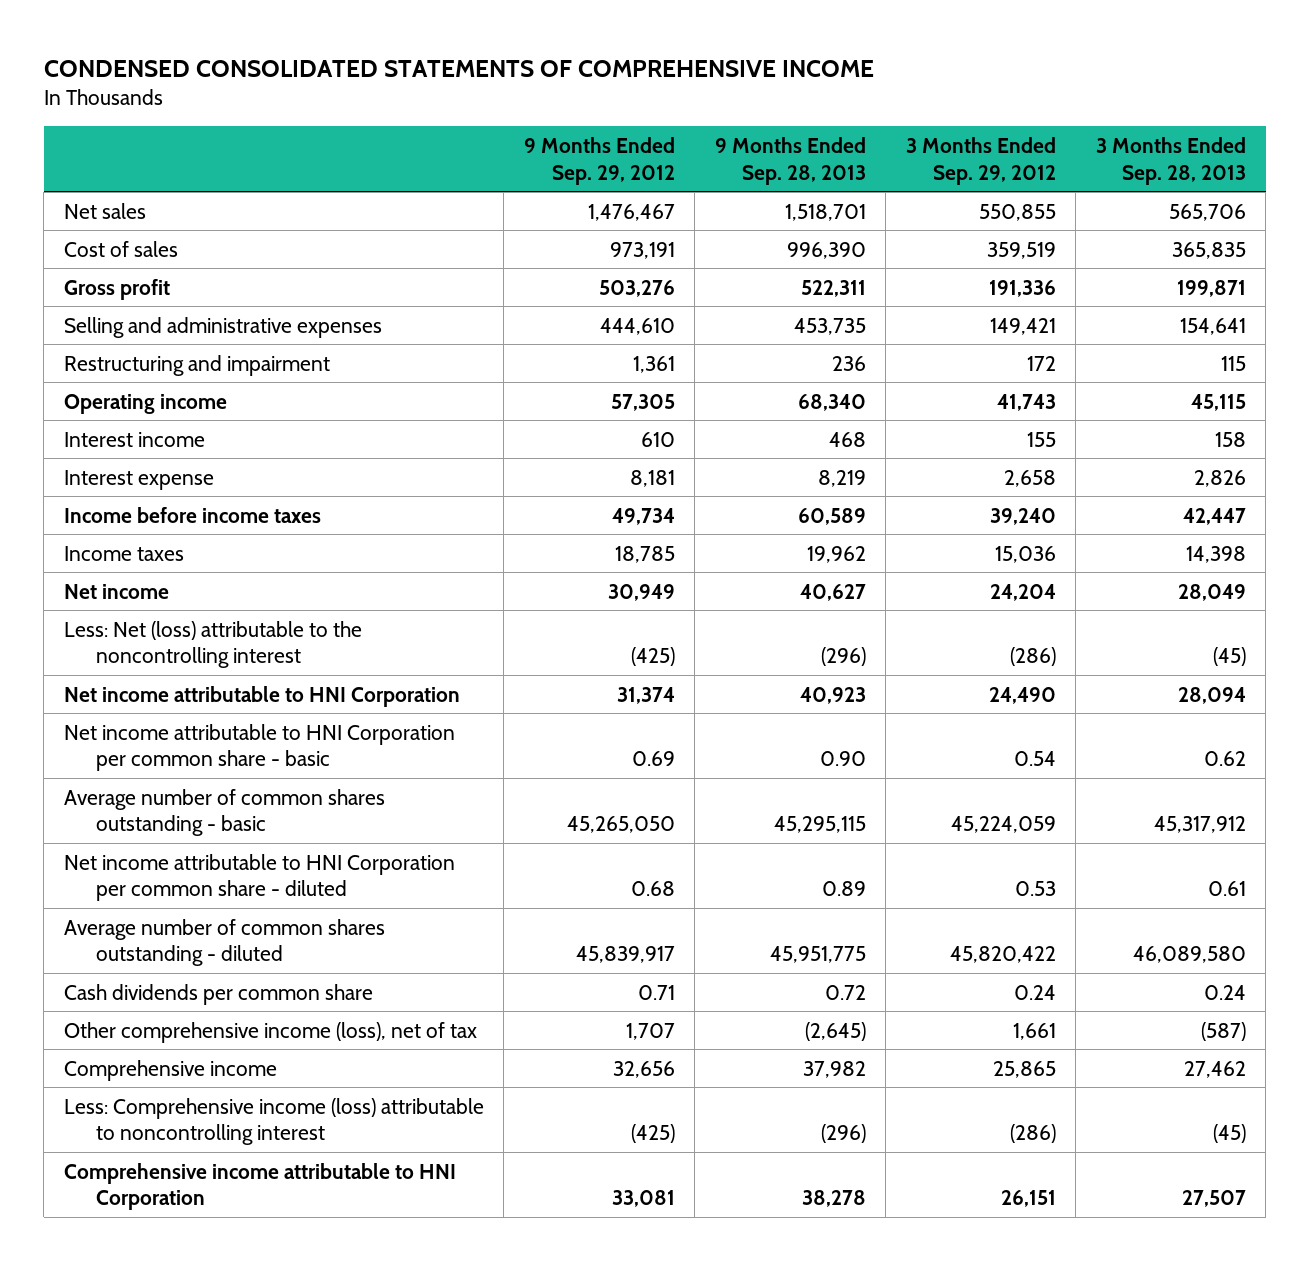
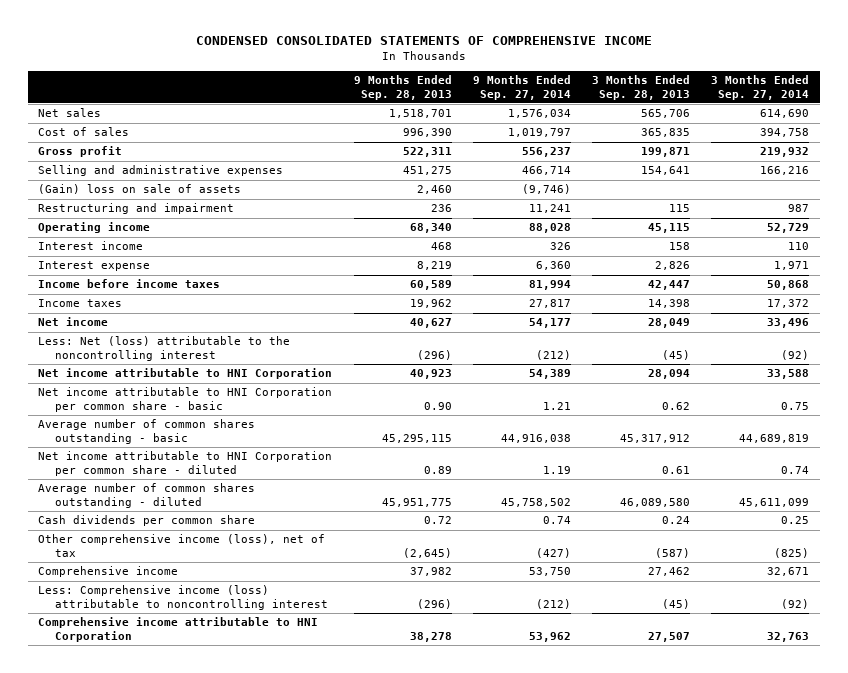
[523,136,675,185] 9 Months Ended Sep. 29, 2012 -> none
[905,136,1056,185] 3 Months Ended Sep. 29, 2012 -> none
none -> [472,75,571,100] 9 Months Ended Sep. 27, 2014
none -> [711,75,810,100] 3 Months Ended Sep. 27, 2014
[793,317,866,335] 453,735 -> [402,166,452,176] 451,275
none -> [38,184,242,195] (Gain) loss on sale of assets

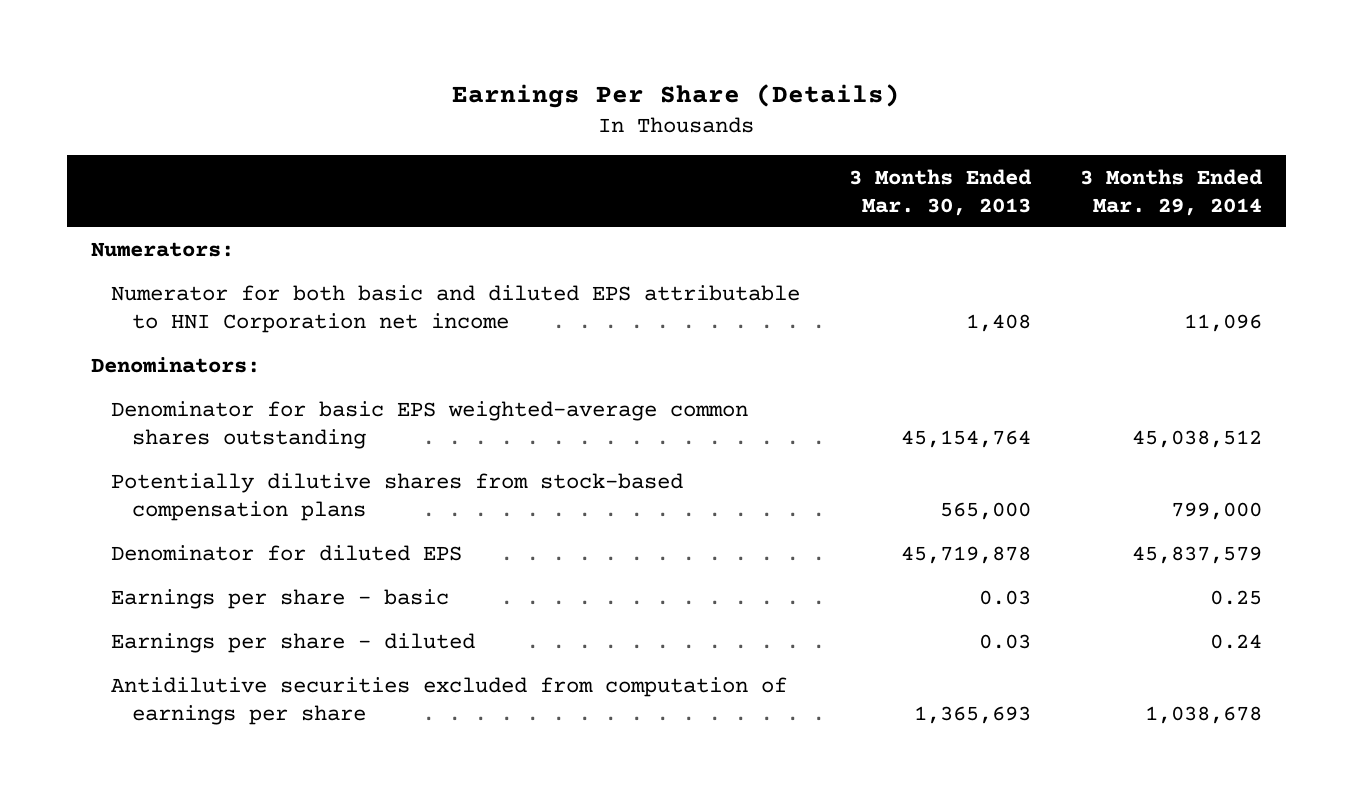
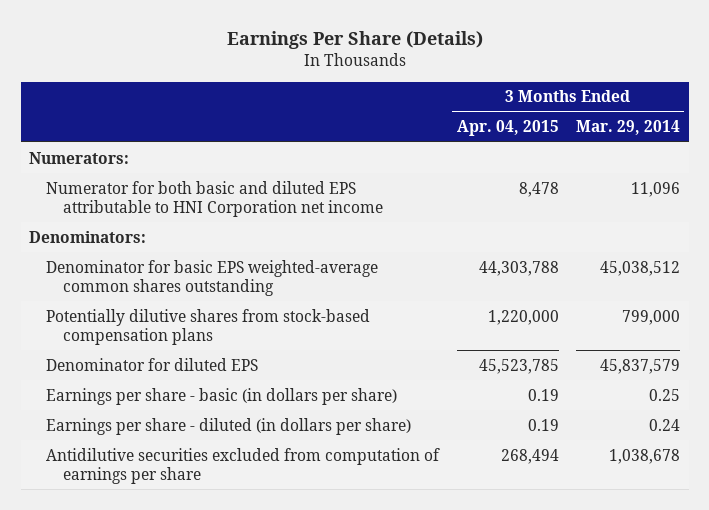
[849,168,1033,216] 3 Months Ended Mar. 30, 2013 -> none
none -> [456,120,559,137] Apr. 04, 2015
[111,589,450,610] Earnings per share - basic -> [46,387,398,405] Earnings per share - basic (in dollars per share)
[111,633,476,654] Earnings per share - diluted -> [46,417,412,435] Earnings per share - diluted (in dollars per share)

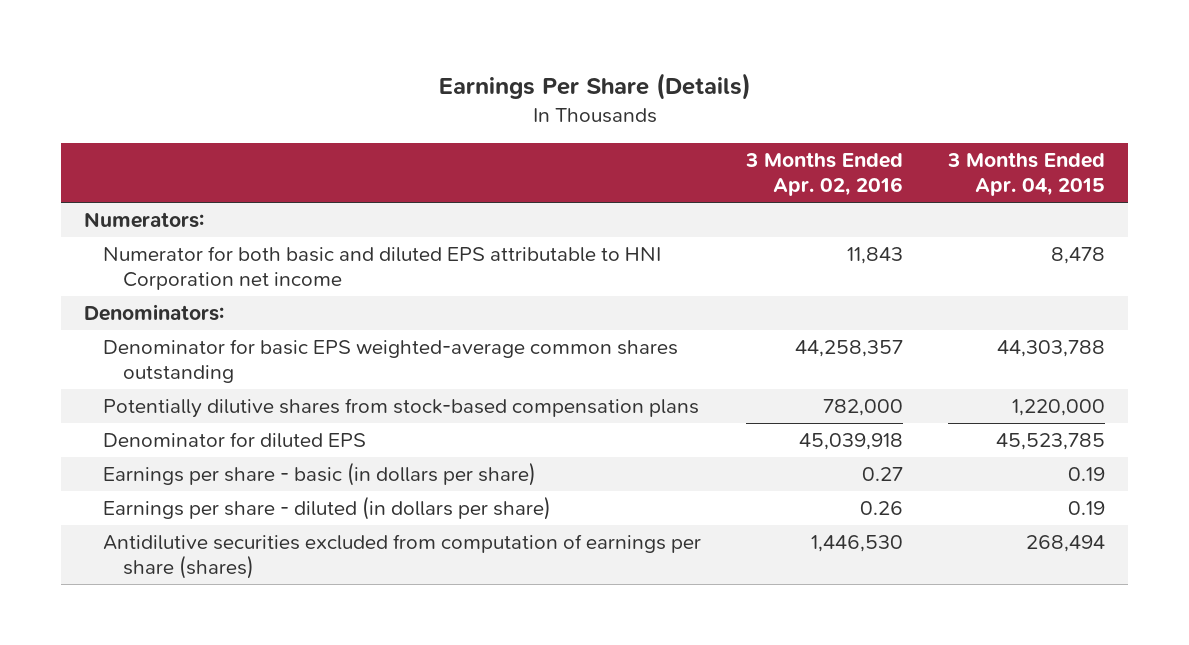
[575,120,680,136] Mar. 29, 2014 -> none
none -> [745,152,904,197] 3 Months Ended Apr. 02, 2016
[46,447,441,484] Antidilutive securities excluded from computation of earnings per share -> [103,534,702,579] Antidilutive securities excluded from computation of earnings per share (shares)

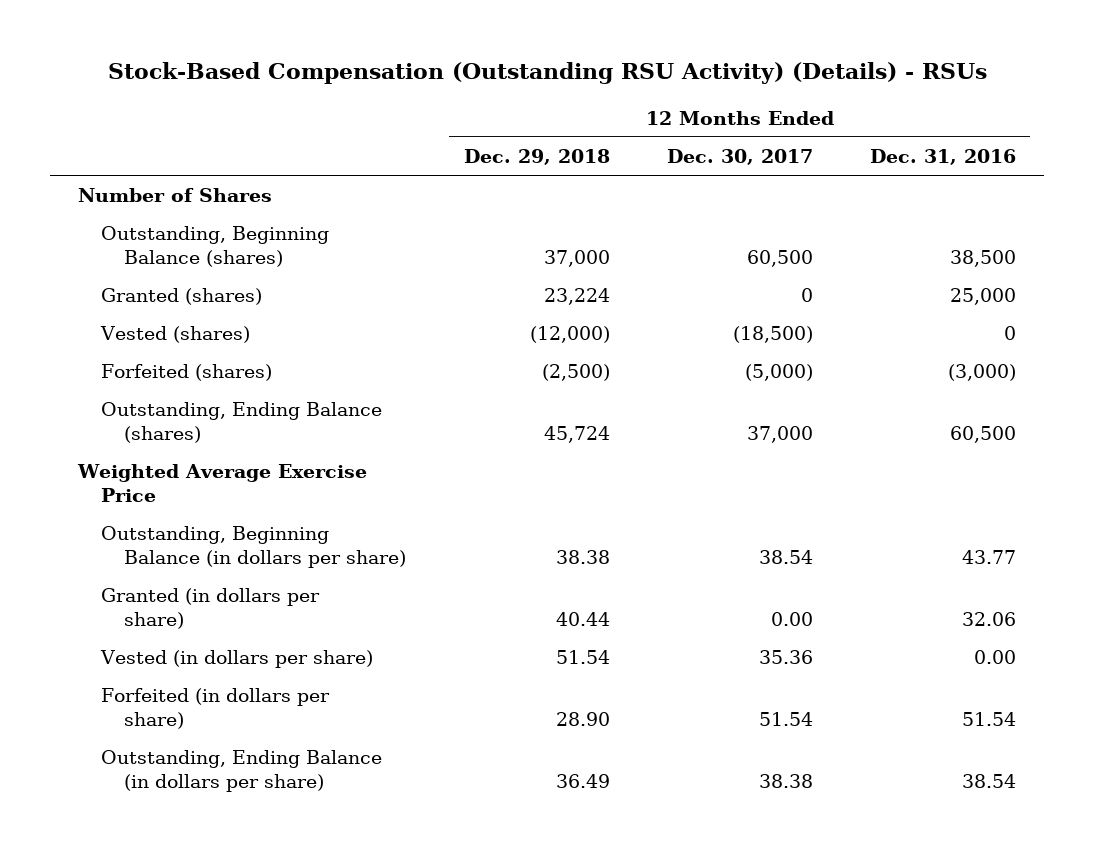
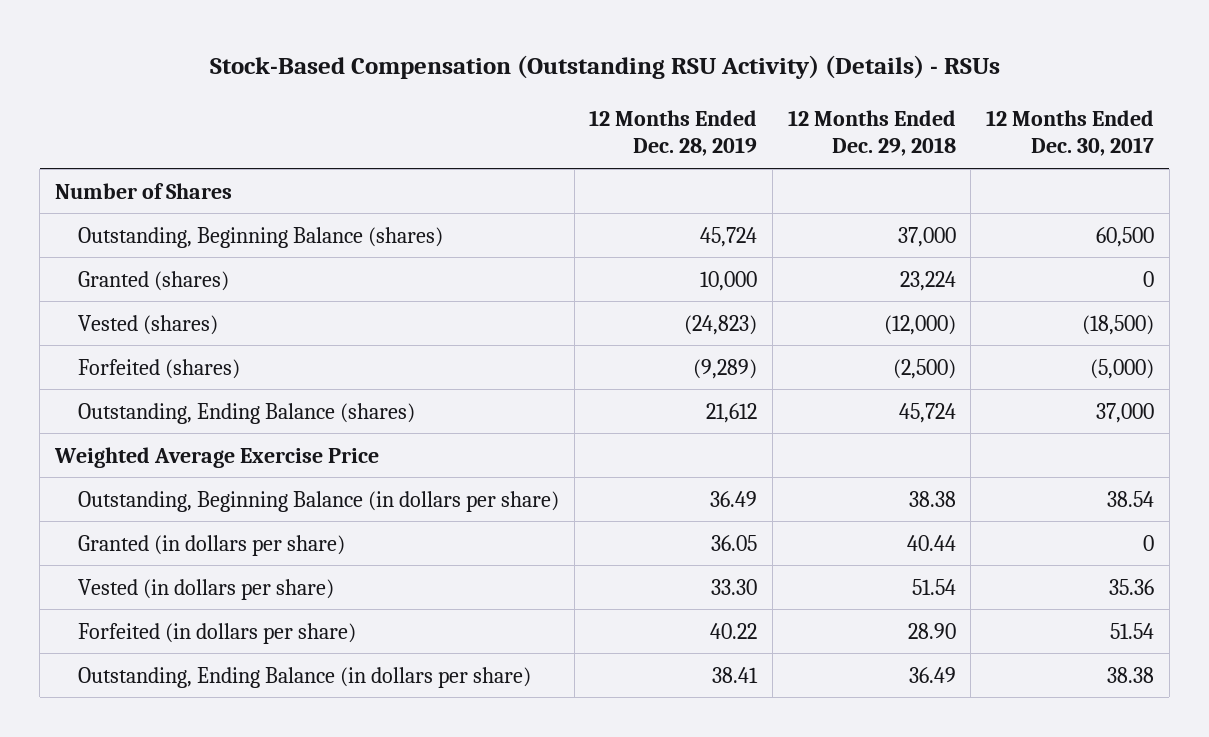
[869,149,1016,166] Dec. 31, 2016 -> none
none -> [589,109,758,157] 12 Months Ended Dec. 28, 2019
[770,612,813,627] 0.00 -> [1143,534,1155,551] 0

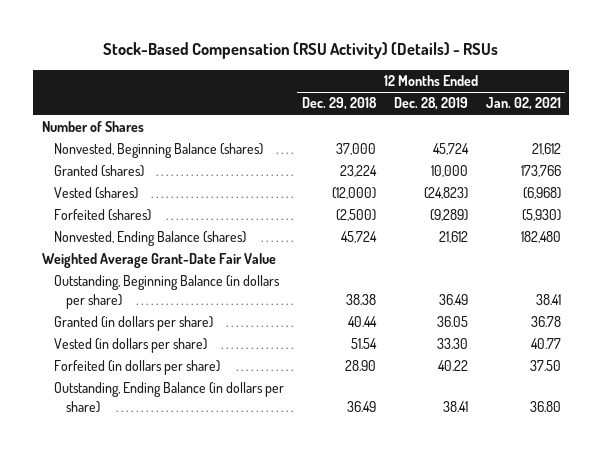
[209,54,1000,79] Stock-Based Compensation (Outstanding RSU Activity) (Details) - RSUs -> [103,42,499,60] Stock-Based Compensation (RSU Activity) (Details) - RSUs
[986,109,1155,157] 12 Months Ended Dec. 30, 2017 -> none
none -> [485,97,561,111] Jan. 02, 2021
[77,226,443,248] Outstanding, Beginning Balance (shares) -> [54,143,264,159] Nonvested, Beginning Balance (shares)
[77,402,415,424] Outstanding, Ending Balance (shares) -> [54,231,247,247] Nonvested, Ending Balance (shares)
[54,446,380,468] Weighted Average Exercise Price -> [42,253,277,269] Weighted Average Grant-Date Fair Value

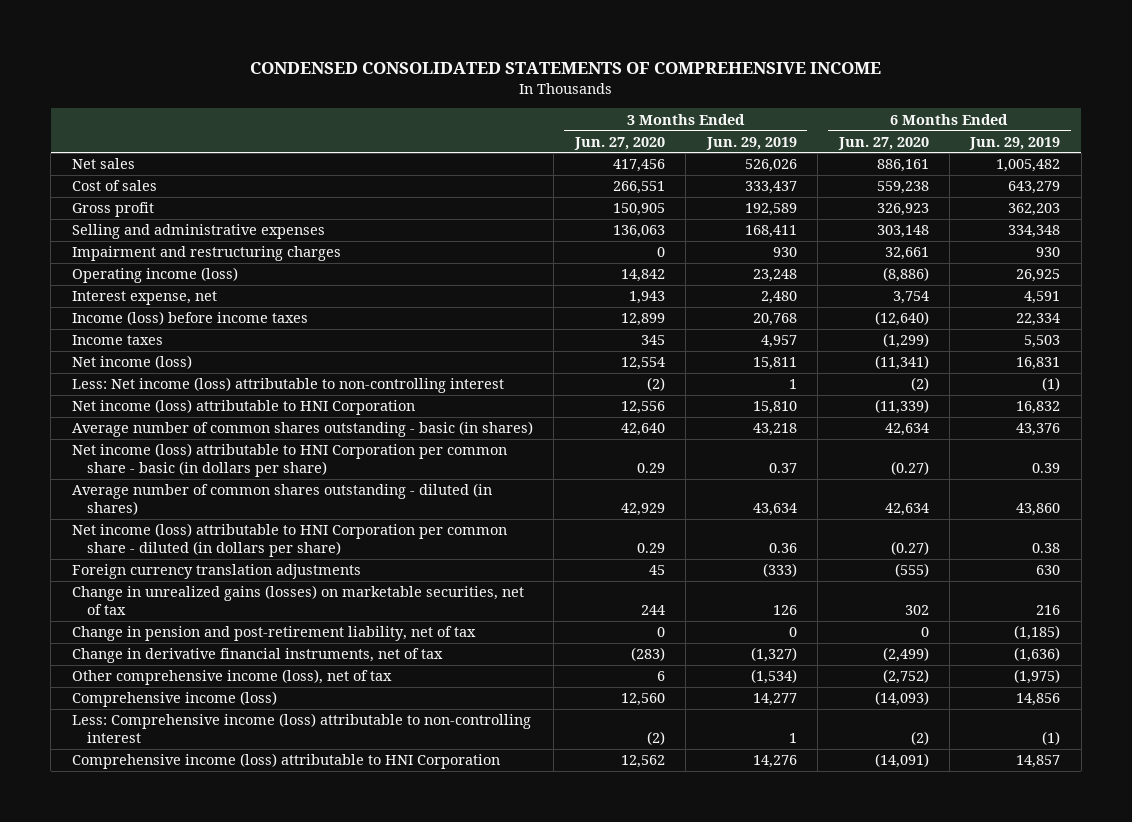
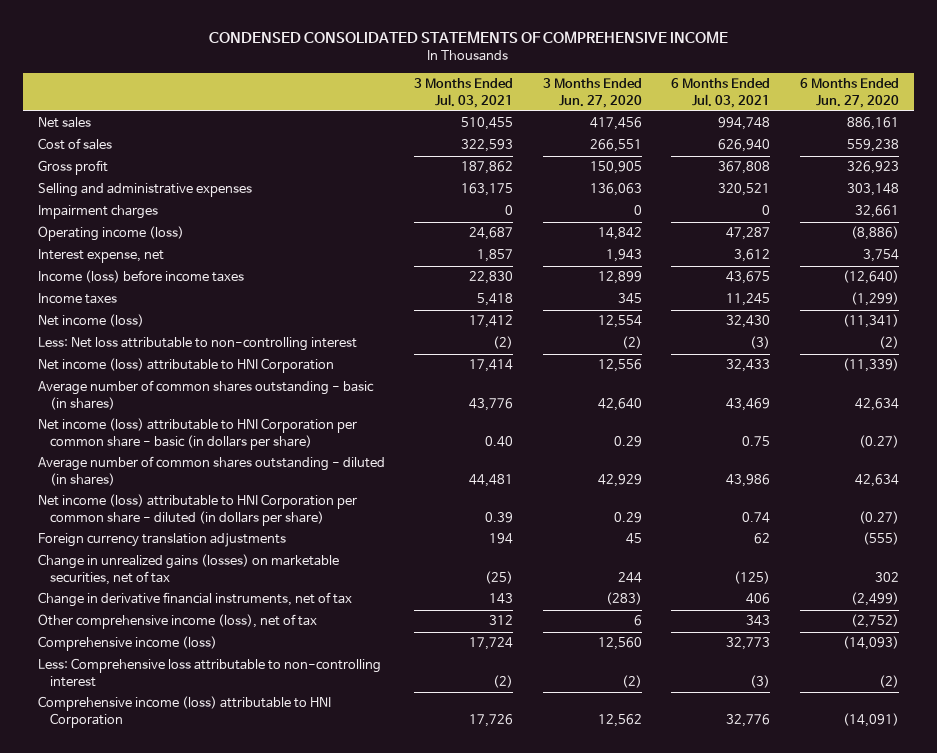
[705,136,797,150] Jun. 29, 2019 -> none
[969,136,1061,150] Jun. 29, 2019 -> none
none -> [414,78,514,108] 3 Months Ended Jul. 03, 2021
none -> [671,78,771,108] 6 Months Ended Jul. 03, 2021
[71,246,341,262] Impairment and restructuring charges -> [37,205,158,220] Impairment charges
[71,377,504,394] Less: Net income (loss) attributable to non-controlling interest -> [37,337,357,352] Less: Net loss attributable to non-controlling interest
[71,626,476,642] Change in pension and post-retirement liability, net of tax -> none
[71,713,531,743] Less: Comprehensive income (loss) attributable to non-controlling interest -> [37,658,381,687] Less: Comprehensive loss attributable to non-controlling interest

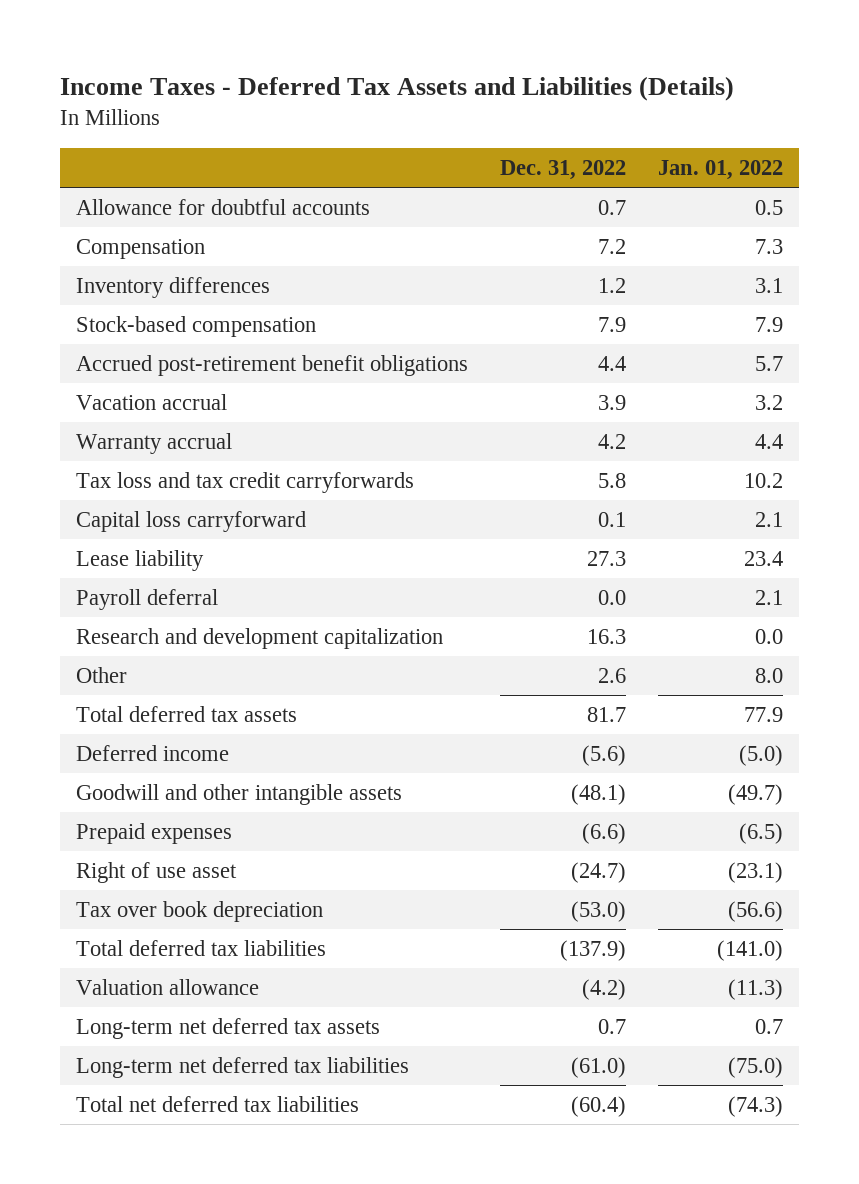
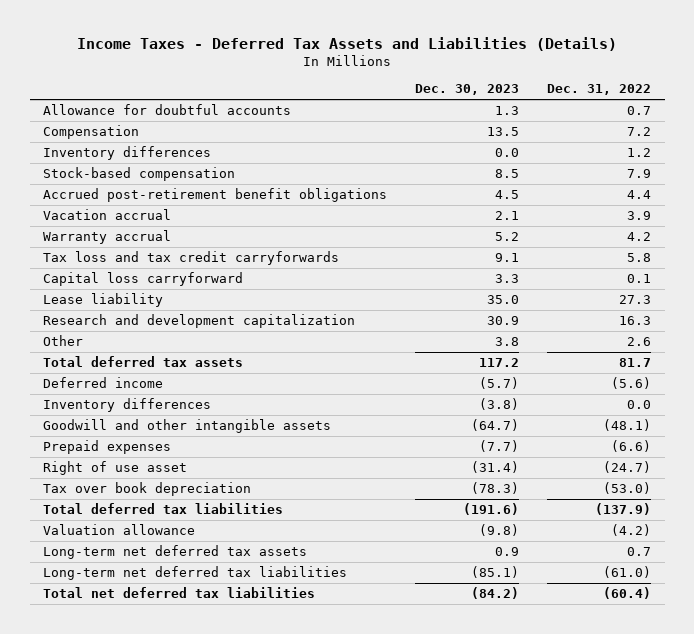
[657,159,783,180] Jan. 01, 2022 -> none
none -> [415,84,520,96] Dec. 30, 2023
[76,589,219,611] Payroll deferral -> none
none -> [43,398,212,413] Inventory differences

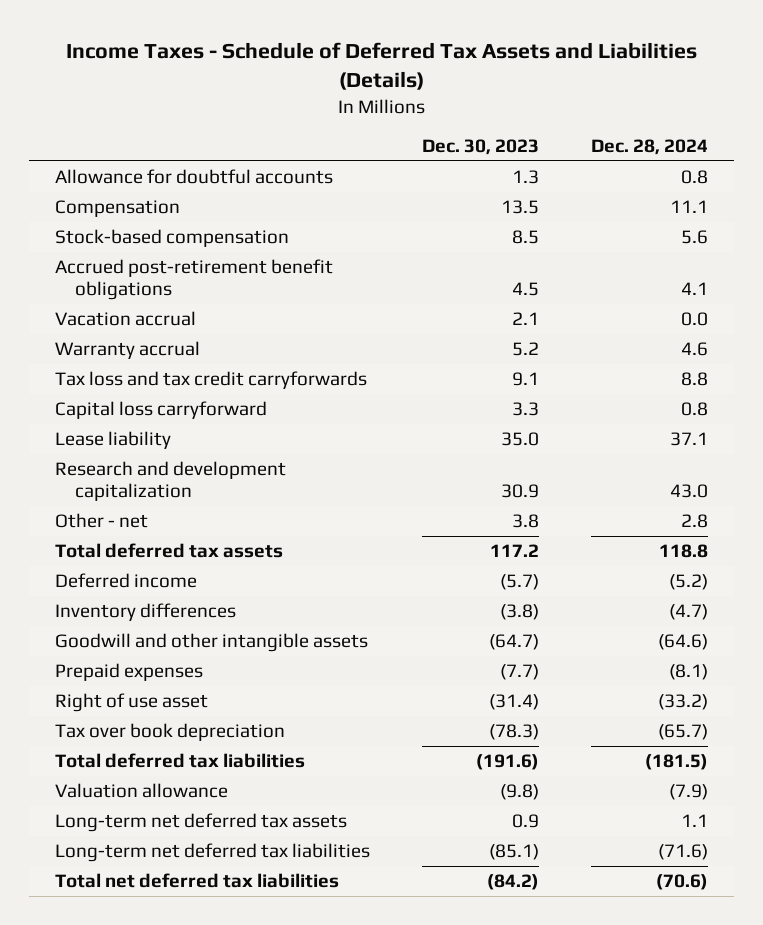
[77,37,618,52] Income Taxes - Deferred Tax Assets and Liabilities (Details) -> [65,42,697,91] Income Taxes - Schedule of Deferred Tax Assets and Liabilities (Details)
[546,84,651,96] Dec. 31, 2022 -> none
none -> [591,139,709,156] Dec. 28, 2024
[43,146,212,161] Inventory differences -> none
[43,335,84,347] Other -> [54,512,148,528] Other - net

